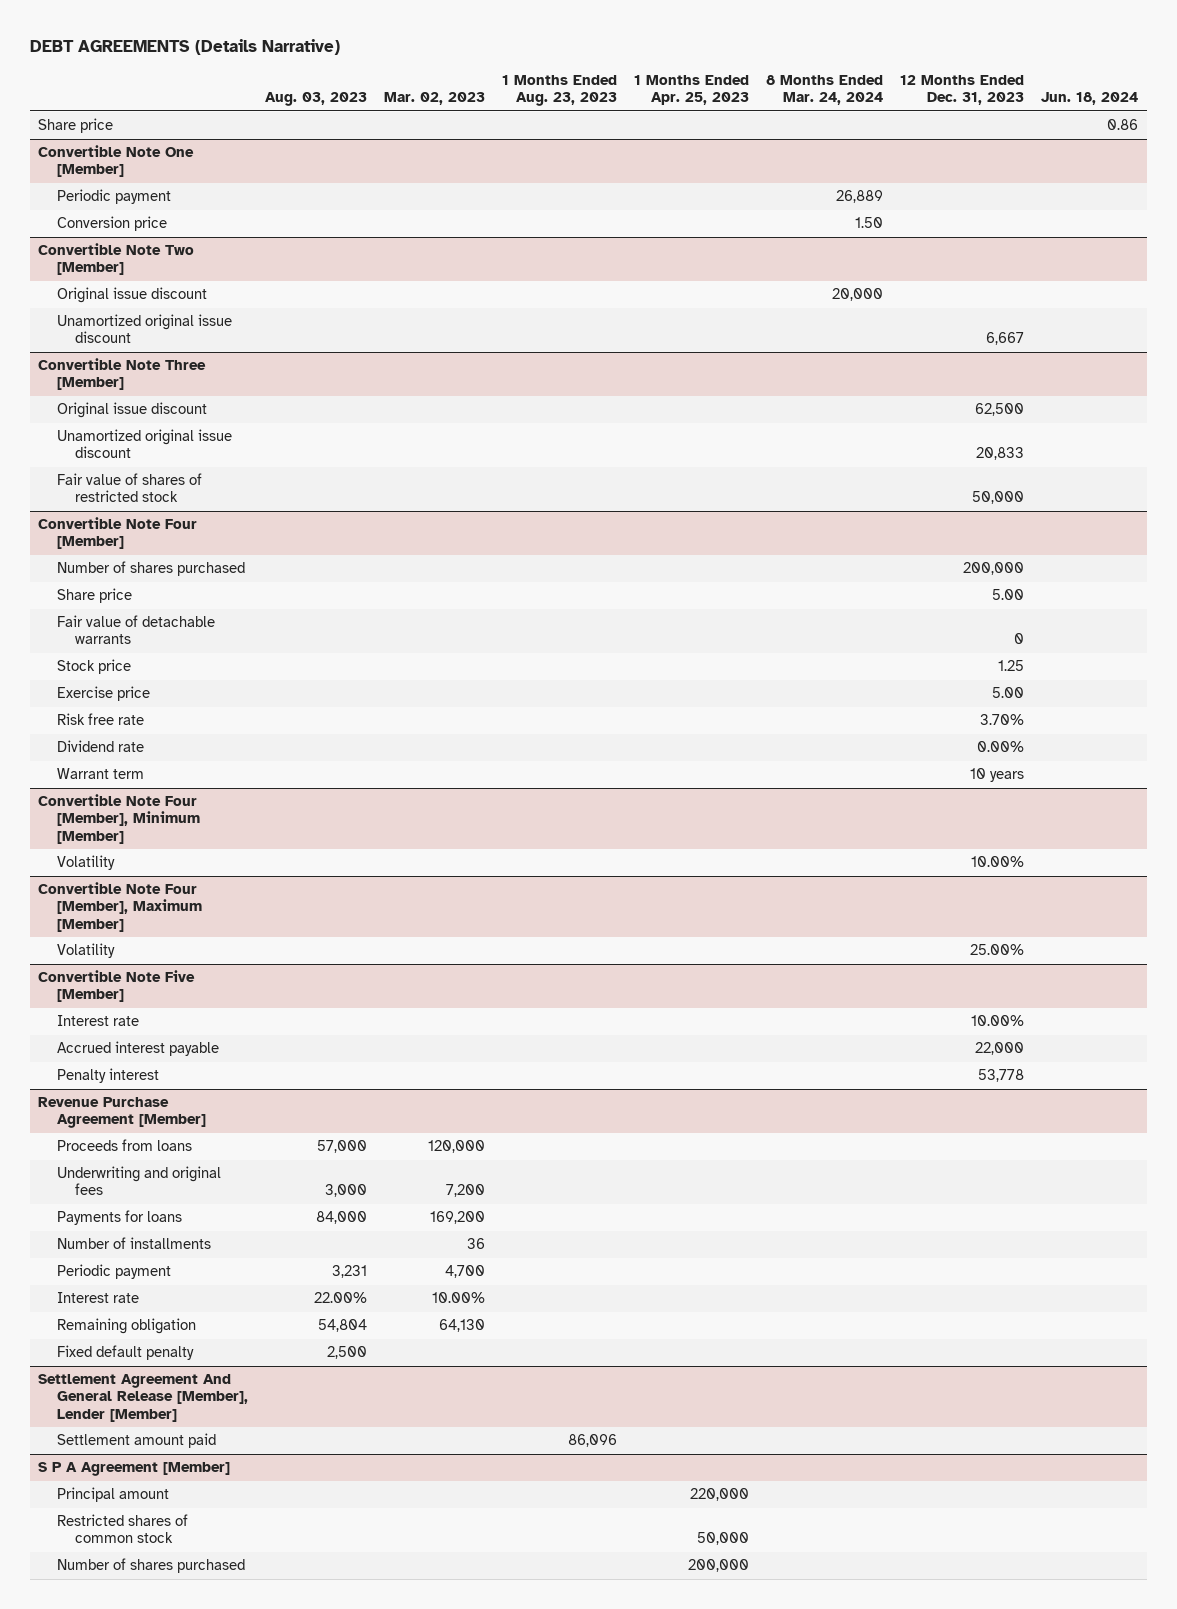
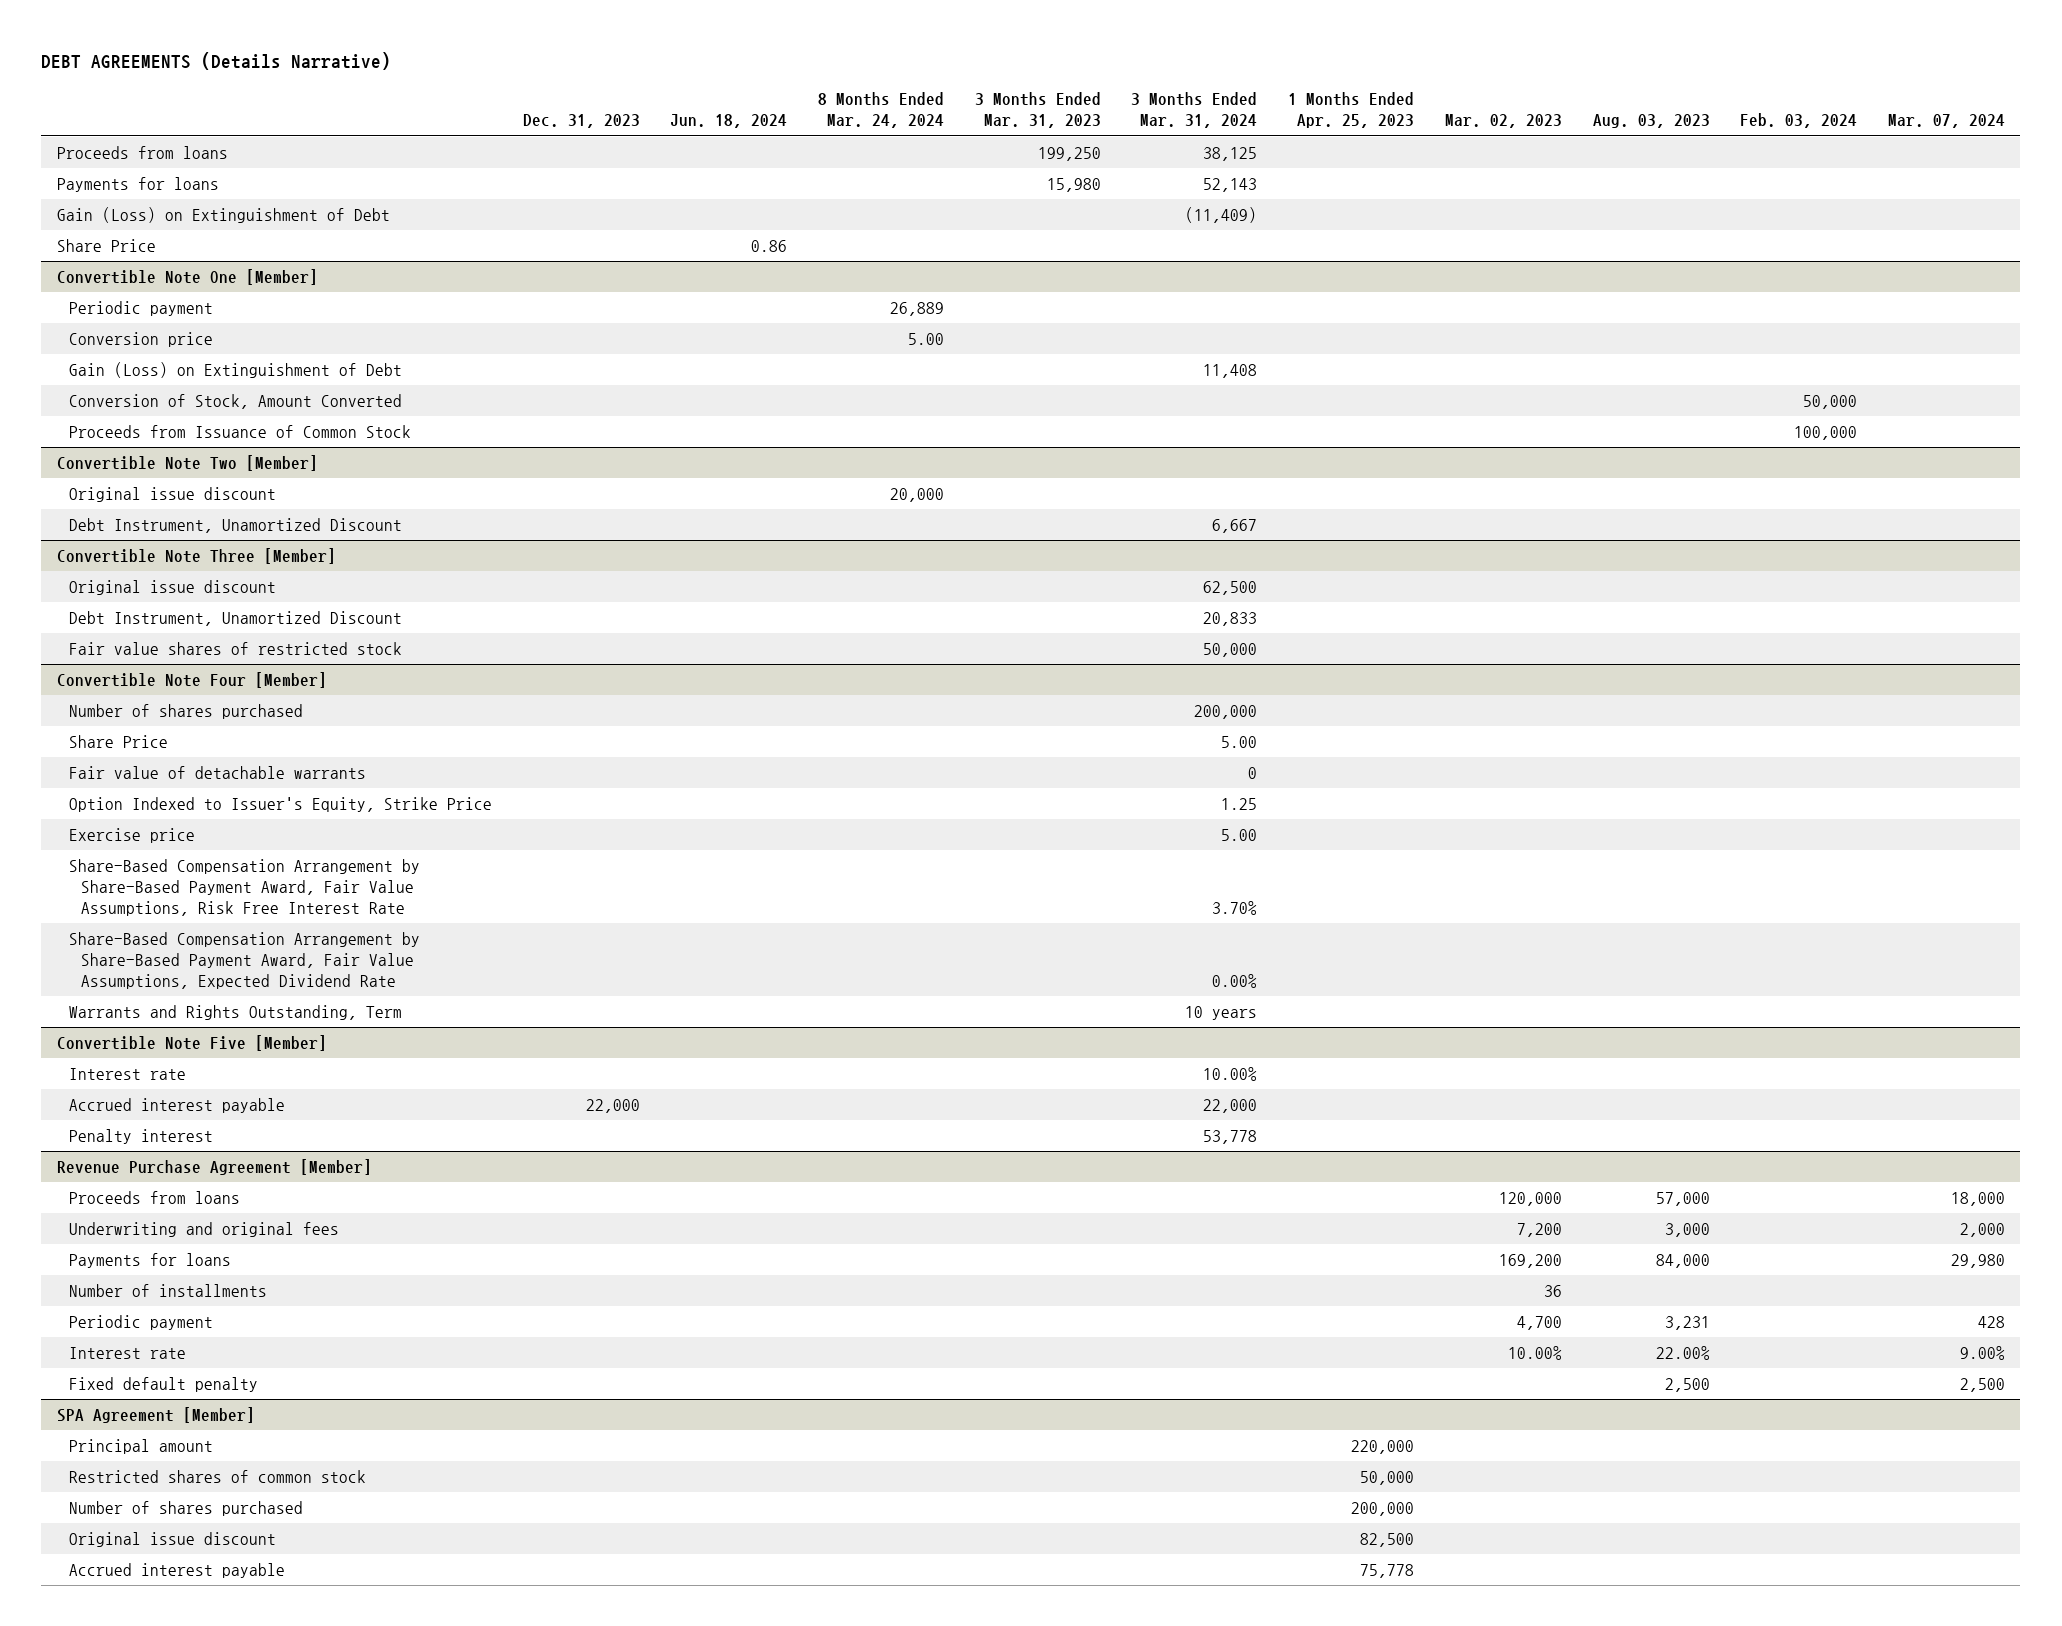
[501,75,617,107] 1 Months Ended Aug. 23, 2023 -> none
[900,75,1025,106] 12 Months Ended Dec. 31, 2023 -> none
none -> [522,114,640,129] Dec. 31, 2023
none -> [974,92,1101,129] 3 Months Ended Mar. 31, 2023
none -> [1131,92,1258,129] 3 Months Ended Mar. 31, 2024
none -> [1740,113,1858,129] Feb. 03, 2024
none -> [1887,114,2005,129] Mar. 07, 2024
none -> [56,145,228,159] Proceeds from loans
none -> [56,176,219,192] Payments for loans
none -> [56,206,390,223] Gain (Loss) on Extinguishment of Debt
[38,118,114,134] Share price -> [56,238,156,252] Share Price
[855,217,884,229] 1.50 -> [907,332,944,345] 5.00
none -> [68,361,402,378] Gain (Loss) on Extinguishment of Debt
none -> [68,393,402,409] Conversion of Stock, Amount Converted
none -> [68,424,411,438] Proceeds from Issuance of Common Stock
[56,314,232,344] Unamortized original issue discount -> [68,517,402,533] Debt Instrument, Unamortized Discount
[56,429,232,459] Unamortized original issue discount -> [68,610,402,626] Debt Instrument, Unamortized Discount
[56,473,202,503] Fair value of shares of restricted stock -> [68,641,402,655] Fair value shares of restricted stock
[56,588,132,604] Share price -> [68,734,168,748] Share Price
[56,659,131,675] Stock price -> [68,796,492,812] Option Indexed to Issuer's Equity, Strike Price
[38,794,200,844] Convertible Note Four [Member], Minimum [Member] -> none
[56,855,115,871] Volatility -> none
[38,882,202,932] Convertible Note Four [Member], Maximum [Member] -> none
[56,943,115,959] Volatility -> none
[56,713,144,726] Risk free rate -> [68,858,420,916] Share-Based Compensation Arrangement by Share-Based Payment Award, Fair Value Assumptions, Risk Free Interest Rate
[56,740,144,753] Dividend rate -> [68,931,420,989] Share-Based Compensation Arrangement by Share-Based Payment Award, Fair Value Assumptions, Expected Dividend Rate
[56,768,144,780] Warrant term -> [68,1004,402,1020] Warrants and Rights Outstanding, Term
[56,1318,196,1335] Remaining obligation -> none
[38,1374,248,1422] Settlement Agreement And General Release [Member], Lender [Member] -> none
[56,1433,216,1449] Settlement amount paid -> none
[38,1462,231,1477] S P A Agreement [Member] -> [56,1406,255,1423] SPA Agreement [Member]
none -> [68,1531,276,1547] Original issue discount
none -> [68,1562,285,1578] Accrued interest payable

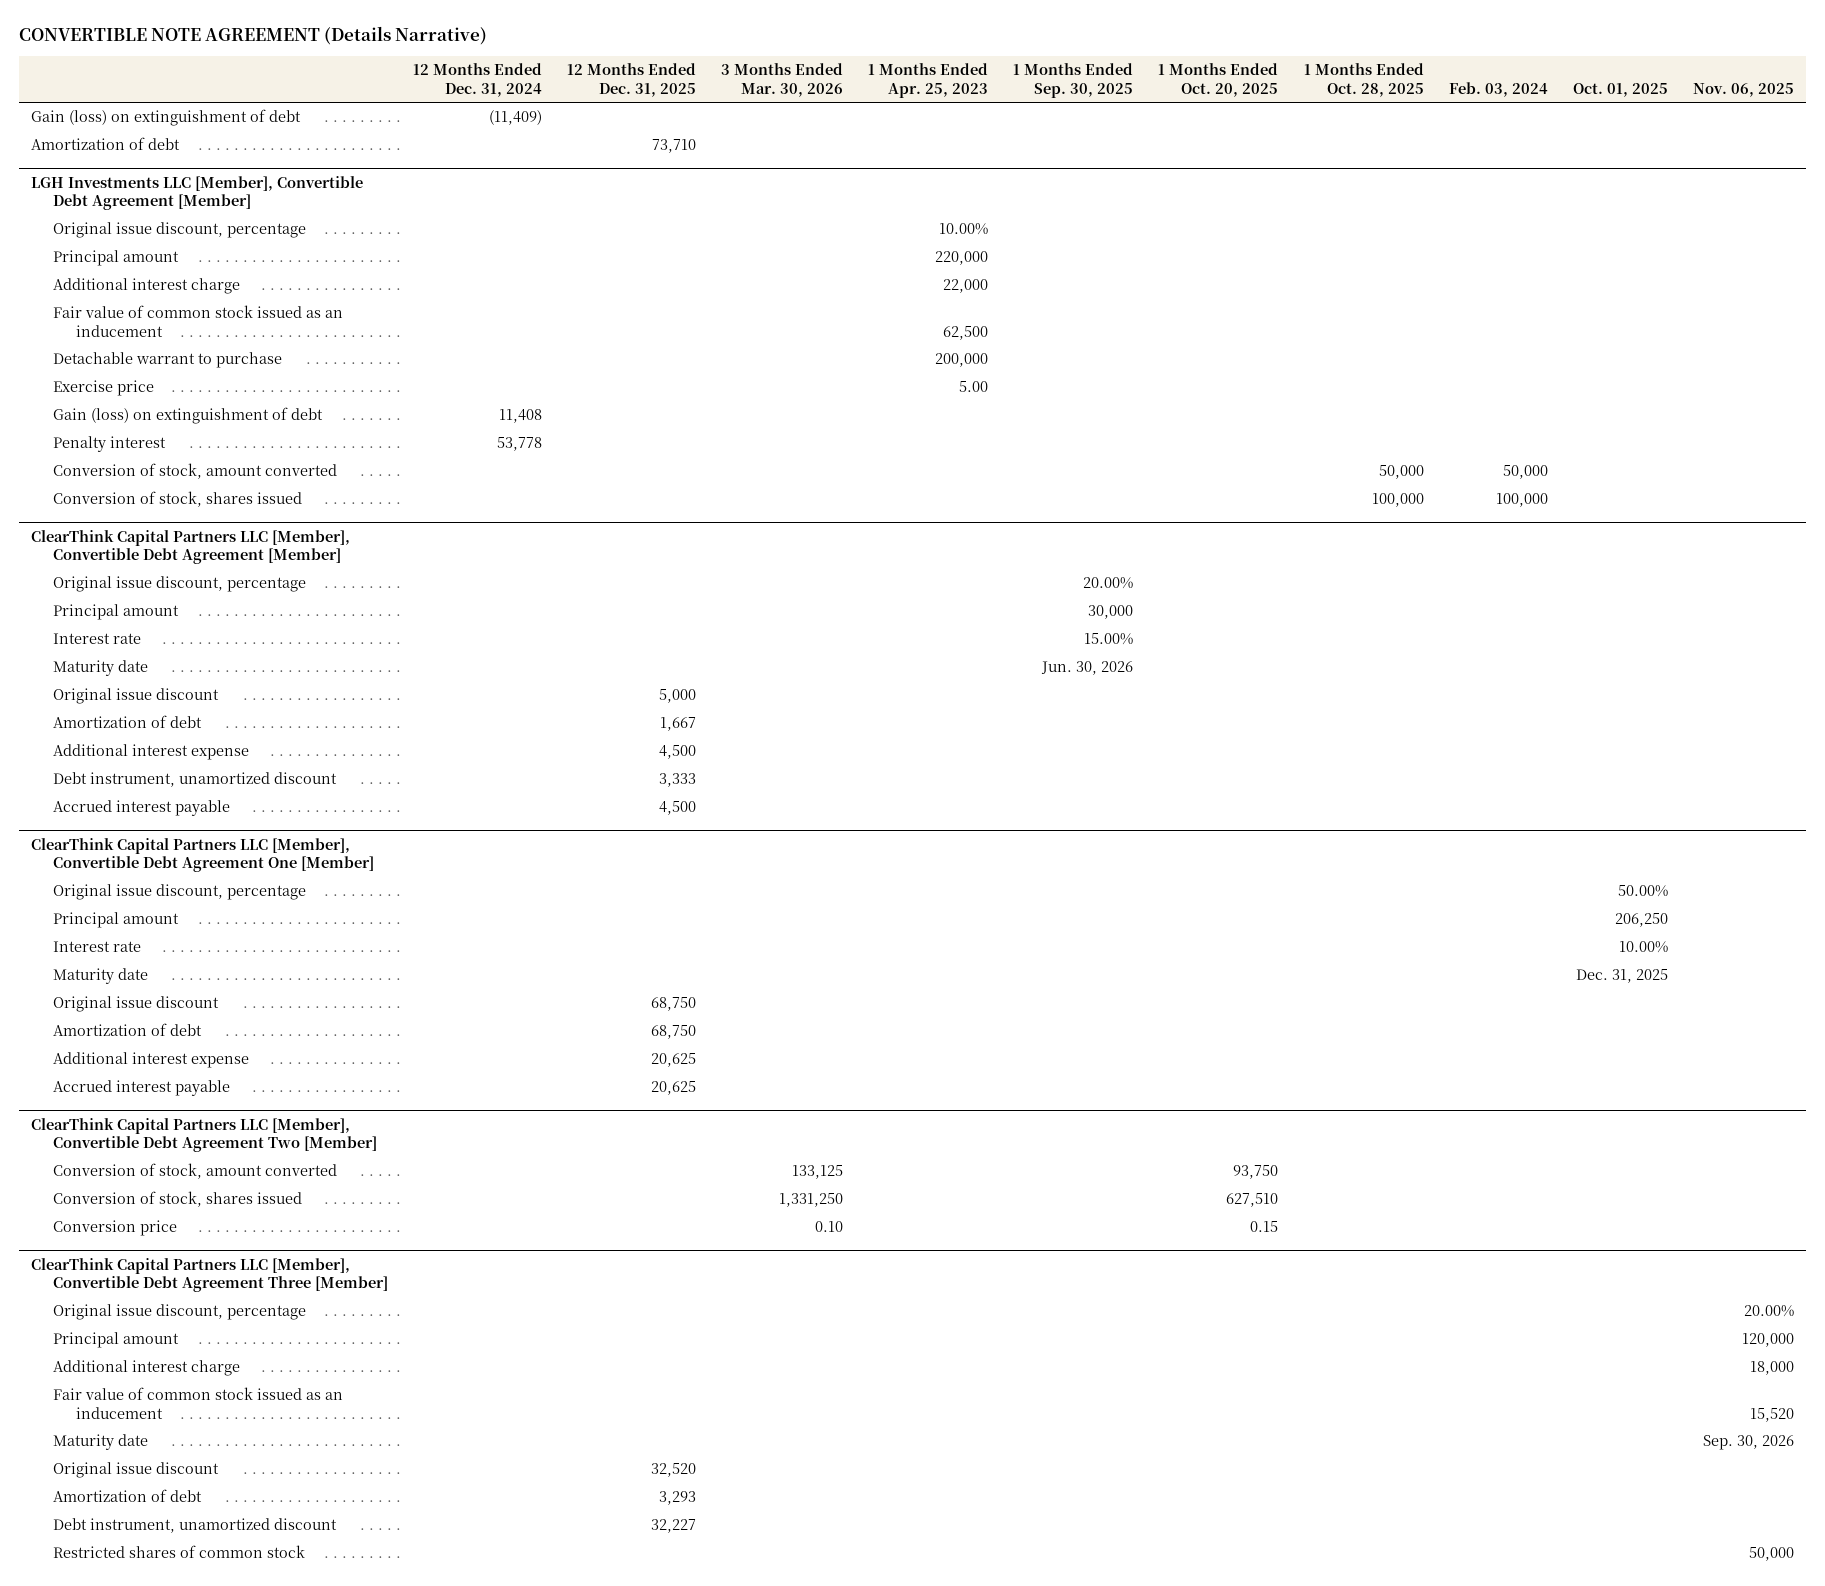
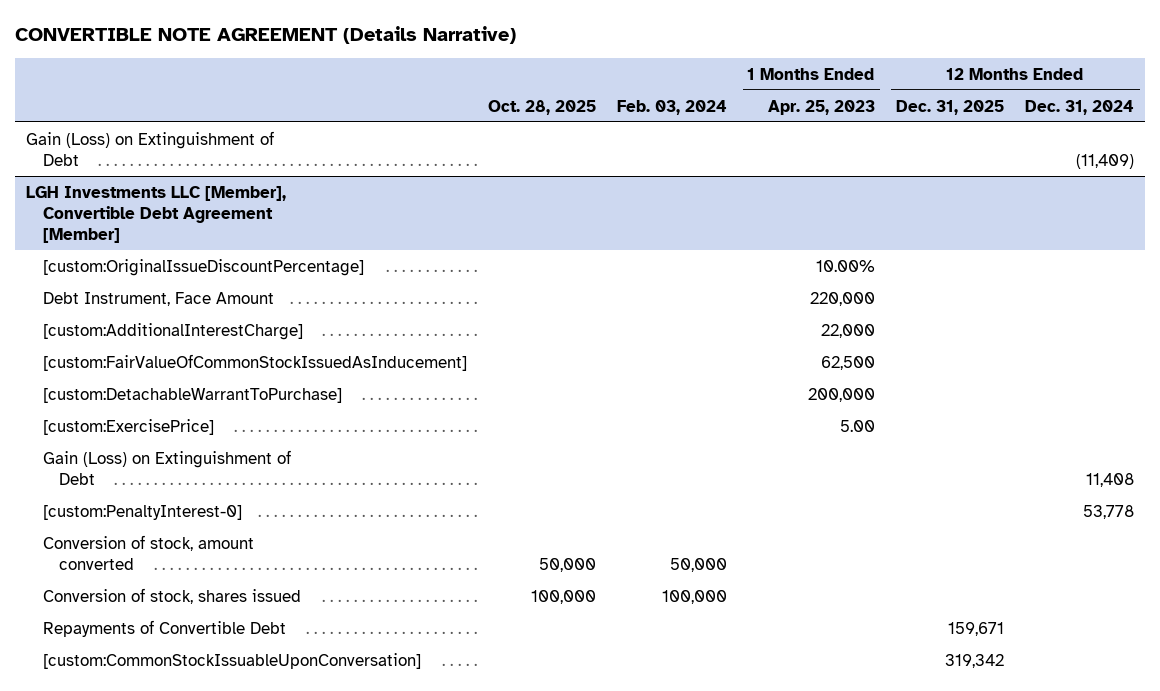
[721,63,844,98] 3 Months Ended Mar. 30, 2026 -> none
[1013,63,1134,99] 1 Months Ended Sep. 30, 2025 -> none
[1158,63,1279,98] 1 Months Ended Oct. 20, 2025 -> none
[1303,63,1424,98] 1 Months Ended Oct. 28, 2025 -> none
[1572,83,1668,98] Oct. 01, 2025 -> none
[1692,83,1794,98] Nov. 06, 2025 -> none
none -> [487,99,596,115] Oct. 28, 2025
[31,137,181,151] Amortization of debt -> none
[31,109,302,127] Gain (loss) on extinguishment of debt -> [25,130,274,166] Gain (Loss) on Extinguishment of Debt
[53,222,307,239] Original issue discount, percentage -> [42,258,364,276] [custom:OriginalIssueDiscountPercentage]
[53,250,180,267] Principal amount -> [42,291,274,306] Debt Instrument, Face Amount
[53,278,241,295] Additional interest charge -> [42,322,303,340] [custom:AdditionalInterestCharge]
[53,305,344,337] Fair value of common stock issued as an inducement -> [42,353,467,371] [custom:FairValueOfCommonStockIssuedAsInducement]
[53,352,283,369] Detachable warrant to purchase -> [42,387,342,403] [custom:DetachableWarrantToPurchase]
[53,380,155,397] Exercise price -> [42,418,214,435] [custom:ExercisePrice]
[53,407,324,425] Gain (loss) on extinguishment of debt -> [42,449,291,485] Gain (Loss) on Extinguishment of Debt
[53,436,167,453] Penalty interest -> [42,504,242,520] [custom:PenaltyInterest-0]
[31,529,351,565] ClearThink Capital Partners LLC [Member], Convertible Debt Agreement [Member] -> none
[53,576,307,593] Original issue discount, percentage -> none
[53,604,180,621] Principal amount -> none
[53,633,142,645] Interest rate -> none
[53,660,149,677] Maturity date -> none
[53,688,220,705] Original issue discount -> none
[53,715,203,729] Amortization of debt -> none
[53,744,250,761] Additional interest expense -> none
[53,772,338,788] Debt instrument, unamortized discount -> none
[53,800,231,817] Accrued interest payable -> none
[31,837,375,873] ClearThink Capital Partners LLC [Member], Convertible Debt Agreement One [Member] -> none
[53,884,307,901] Original issue discount, percentage -> none
[53,912,180,929] Principal amount -> none
[53,941,142,953] Interest rate -> none
[53,968,149,985] Maturity date -> none
[53,996,220,1013] Original issue discount -> none
[53,1023,203,1037] Amortization of debt -> none
[53,1052,250,1069] Additional interest expense -> none
[53,1080,231,1097] Accrued interest payable -> none
[31,1117,378,1153] ClearThink Capital Partners LLC [Member], Convertible Debt Agreement Two [Member] -> none
[53,1163,338,1180] Conversion of stock, amount converted -> none
[53,1191,303,1208] Conversion of stock, shares issued -> none
[53,1220,178,1237] Conversion price -> none
[31,1257,389,1293] ClearThink Capital Partners LLC [Member], Convertible Debt Agreement Three [Member] -> none
[53,1304,307,1321] Original issue discount, percentage -> none
[53,1332,180,1349] Principal amount -> none
[53,1360,241,1377] Additional interest charge -> none
[53,1387,344,1419] Fair value of common stock issued as an inducement -> none
[53,1434,149,1451] Maturity date -> none
[53,1462,220,1479] Original issue discount -> none
[53,1489,203,1503] Amortization of debt -> none
[53,1518,338,1534] Debt instrument, unamortized discount -> none
[53,1545,306,1559] Restricted shares of common stock -> none
none -> [42,619,286,637] Repayments of Convertible Debt
none -> [42,652,421,669] [custom:CommonStockIssuableUponConversation]

